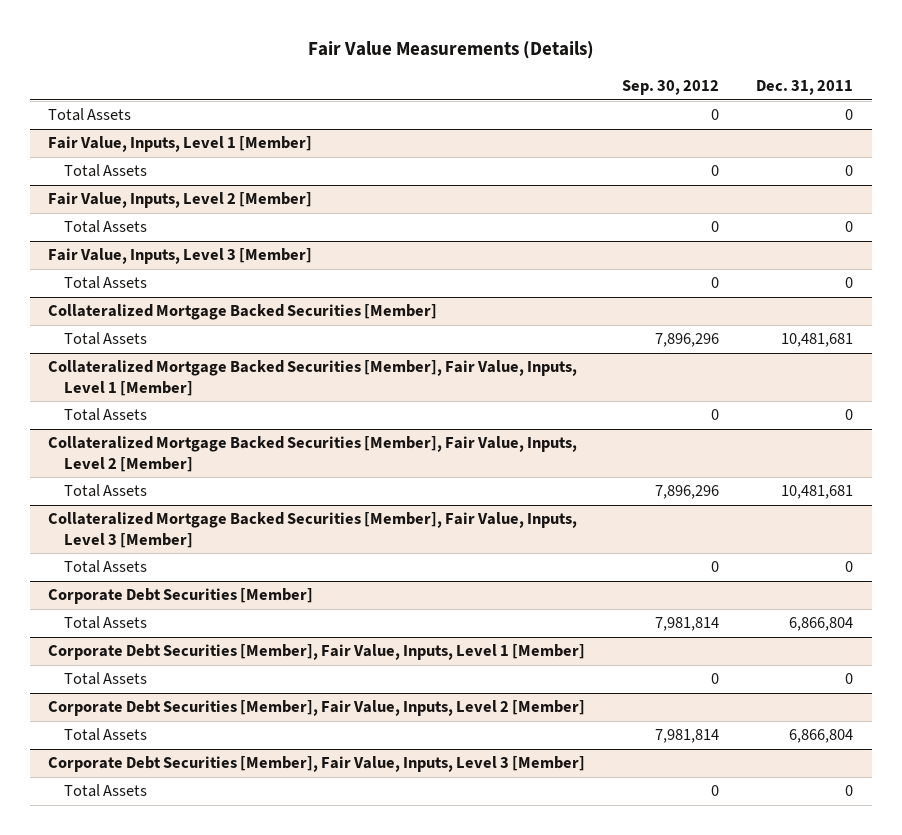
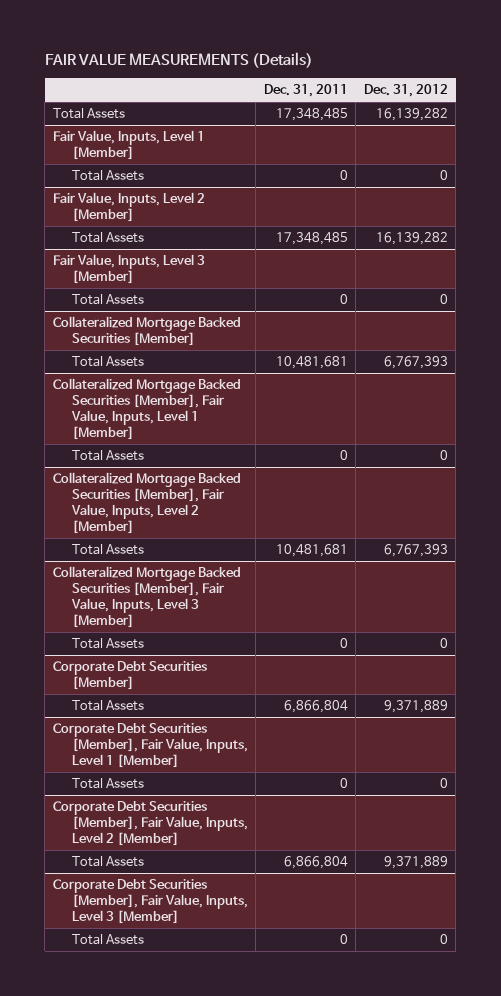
[307,41,594,60] Fair Value Measurements (Details) -> [44,52,313,69] FAIR VALUE MEASUREMENTS (Details)
[622,80,720,96] Sep. 30, 2012 -> none
none -> [363,84,448,98] Dec. 31, 2012
[845,109,854,121] 0 -> [275,108,348,122] 17,348,485
[845,221,854,233] 0 -> [275,232,348,246] 17,348,485

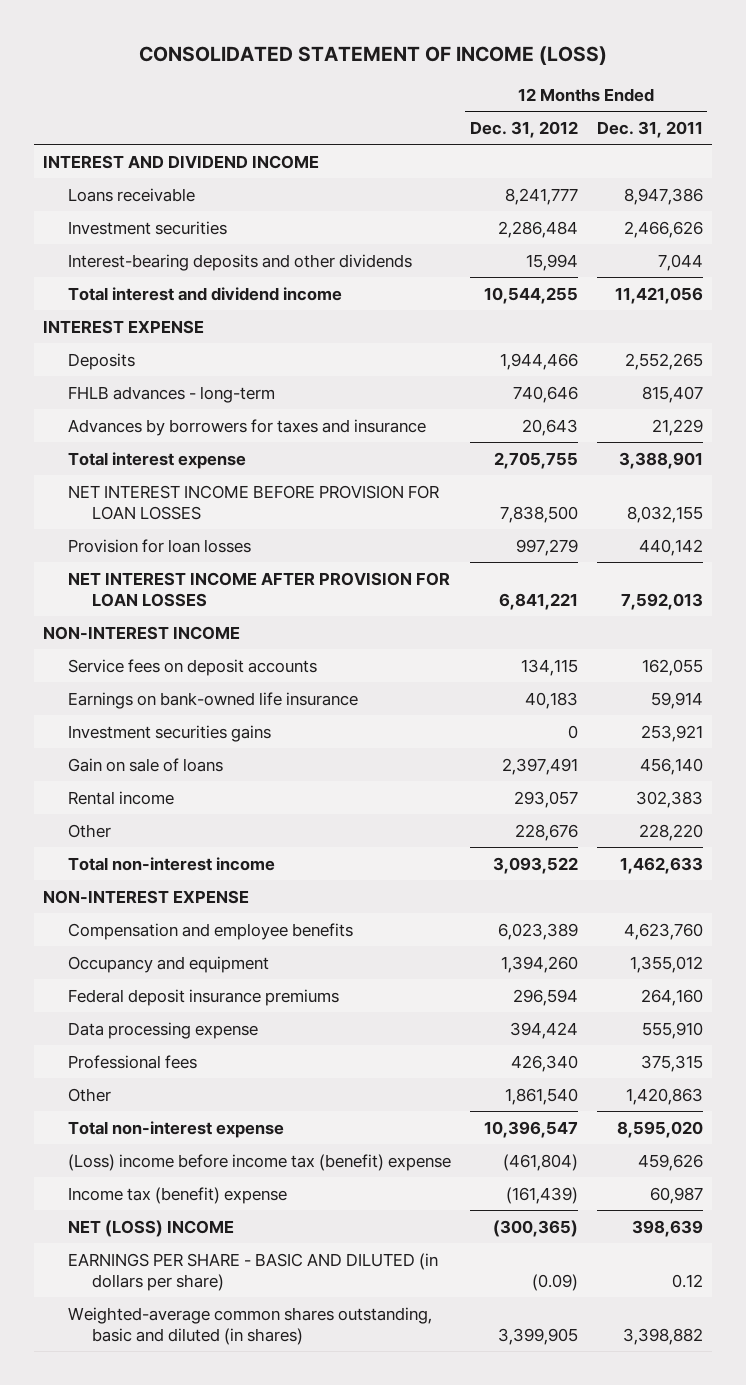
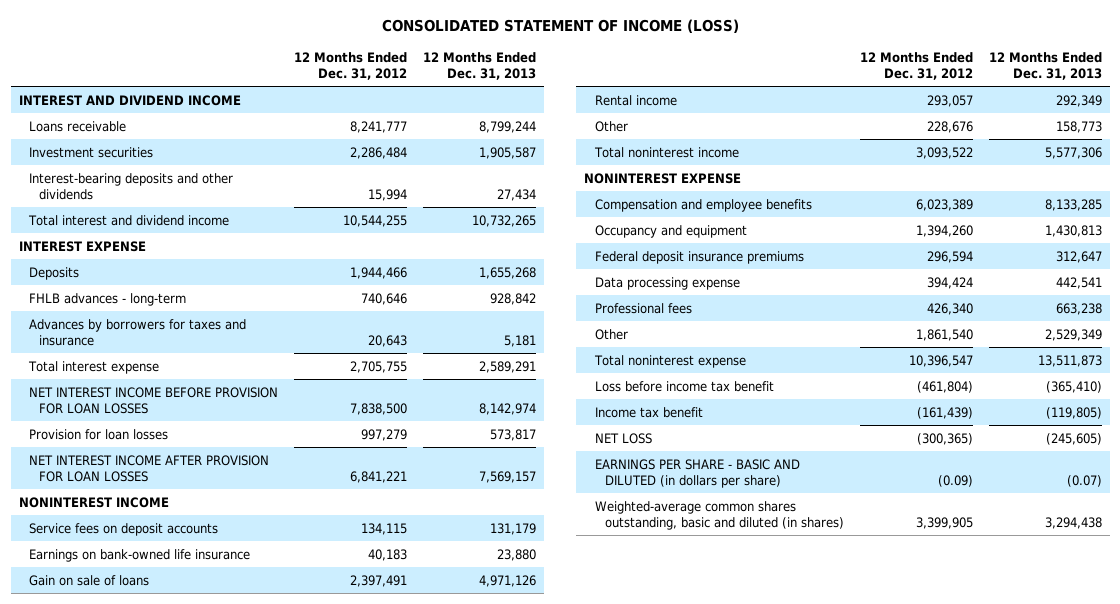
[596,120,703,138] Dec. 31, 2011 -> none
none -> [423,51,537,81] 12 Months Ended Dec. 31, 2013
[43,625,241,640] NON-INTEREST INCOME -> [18,496,169,508] NONINTEREST INCOME
[67,724,271,742] Investment securities gains -> none
[67,856,275,871] Total non-interest income -> [593,146,739,158] Total noninterest income
[43,889,250,904] NON-INTEREST EXPENSE -> [584,172,742,184] NONINTEREST EXPENSE
[67,1120,284,1138] Total non-interest expense -> [593,354,746,368] Total noninterest expense
[67,1153,451,1171] (Loss) income before income tax (benefit) expense -> [594,380,774,392] Loss before income tax benefit
[67,1186,287,1204] Income tax (benefit) expense -> [594,406,703,418] Income tax benefit
[67,1219,234,1237] NET (LOSS) INCOME -> [594,432,652,444] NET LOSS

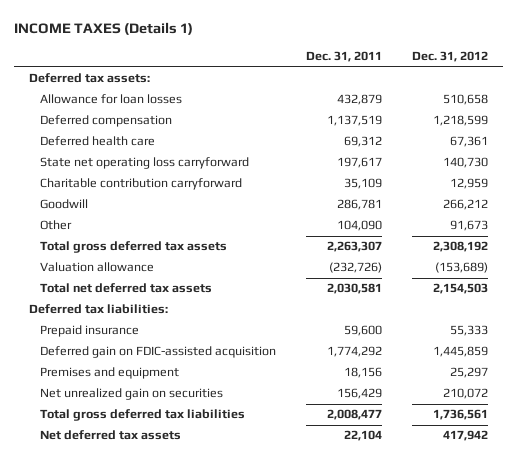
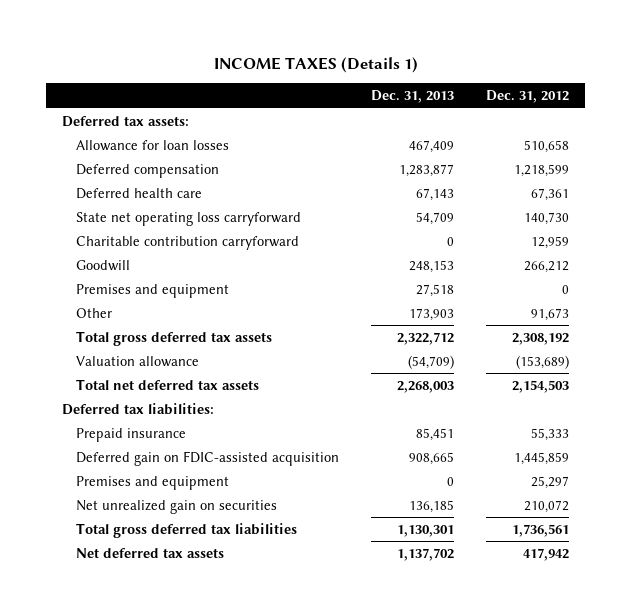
[306,51,383,63] Dec. 31, 2011 -> none
none -> [370,90,454,104] Dec. 31, 2013
none -> [75,283,229,298] Premises and equipment

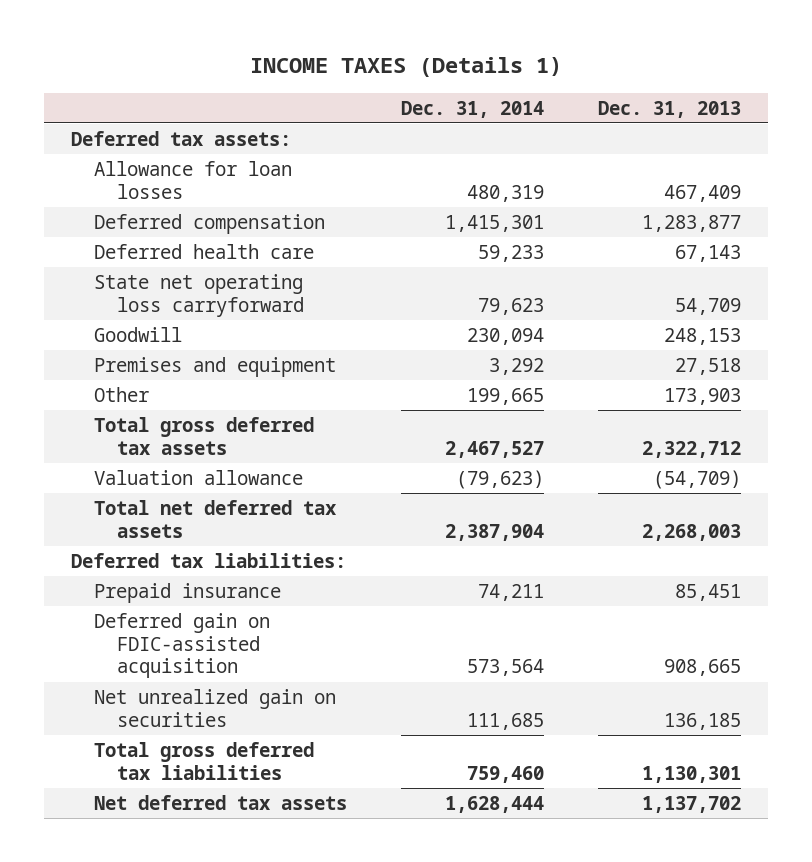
[485,90,569,104] Dec. 31, 2012 -> none
none -> [400,100,544,118] Dec. 31, 2014
[75,235,299,250] Charitable contribution carryforward -> none
[75,475,229,490] Premises and equipment -> none

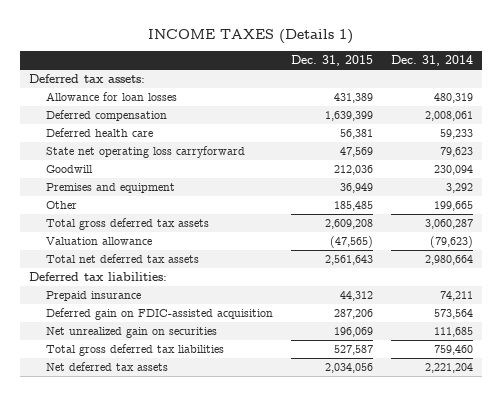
[597,100,741,118] Dec. 31, 2013 -> none
none -> [291,55,374,67] Dec. 31, 2015
[444,215,544,233] 1,415,301 -> [425,111,474,122] 2,008,061
[444,440,544,458] 2,467,527 -> [425,219,474,230] 3,060,287
[444,523,544,541] 2,387,904 -> [425,255,474,266] 2,980,664
[444,796,544,814] 1,628,444 -> [425,363,474,374] 2,221,204

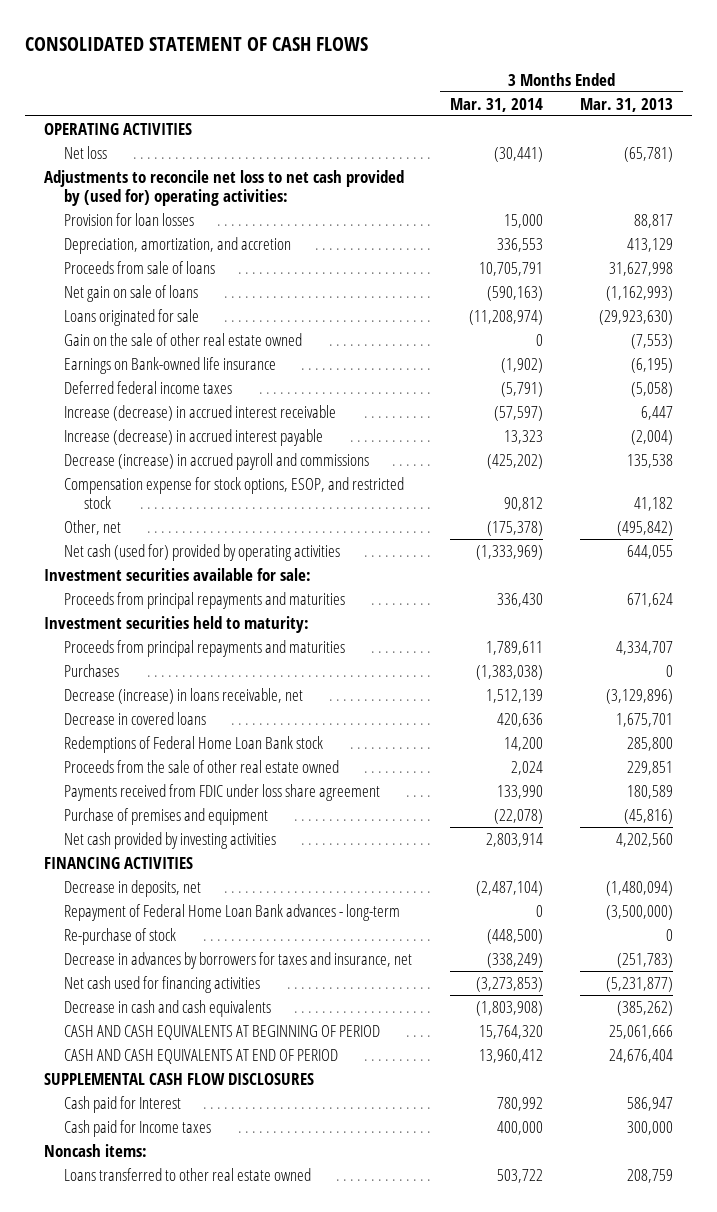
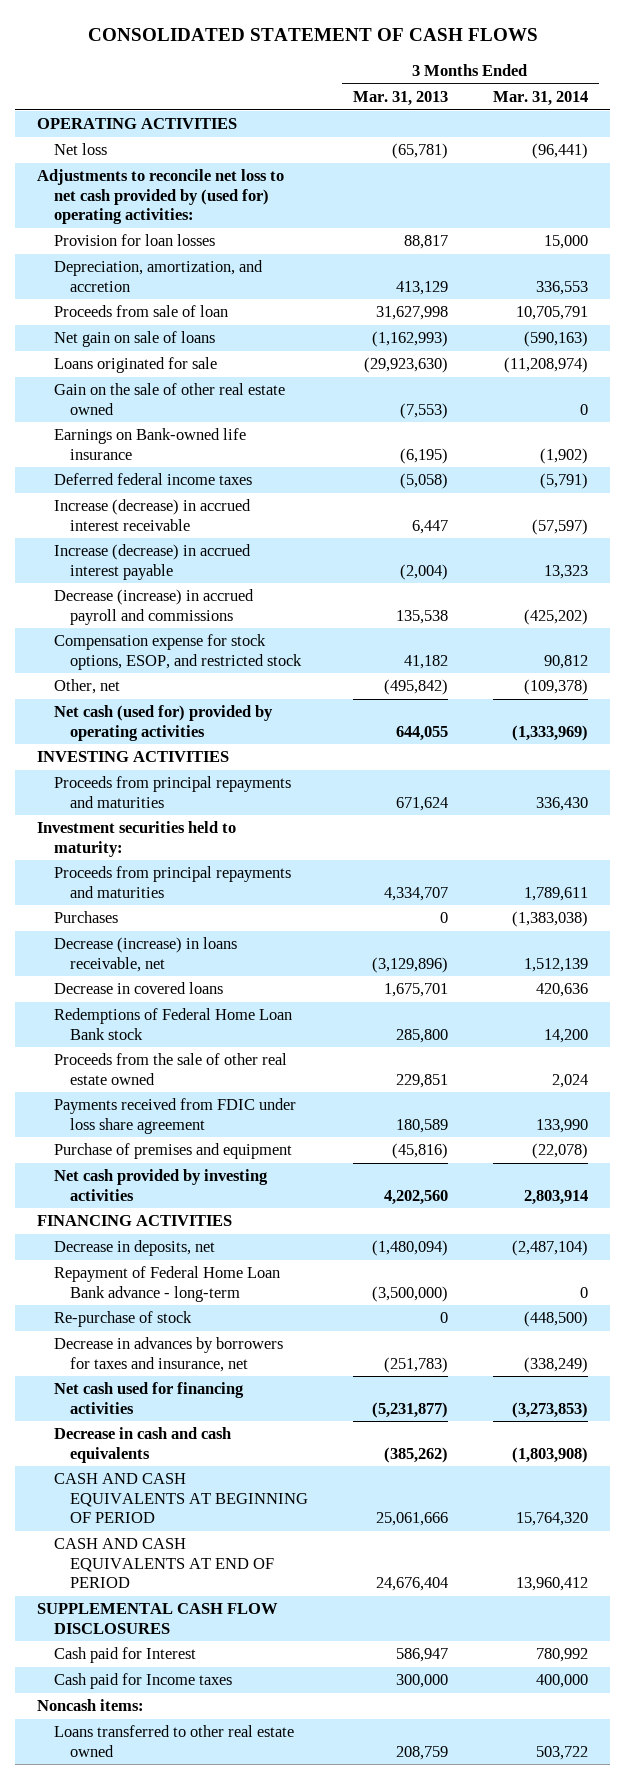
[493,146,543,162] (30,441) -> [531,143,588,160] (96,441)
[64,260,216,274] Proceeds from sale of loans -> [53,305,228,318] Proceeds from sale of loan
[486,520,543,536] (175,378) -> [523,679,588,696] (109,378)
[43,567,311,581] Investment securities available for sale: -> none
none -> [37,751,230,763] INVESTING ACTIVITIES
[64,903,401,921] Repayment of Federal Home Loan Bank advances - long-term -> [53,1266,280,1302] Repayment of Federal Home Loan Bank advance - long-term

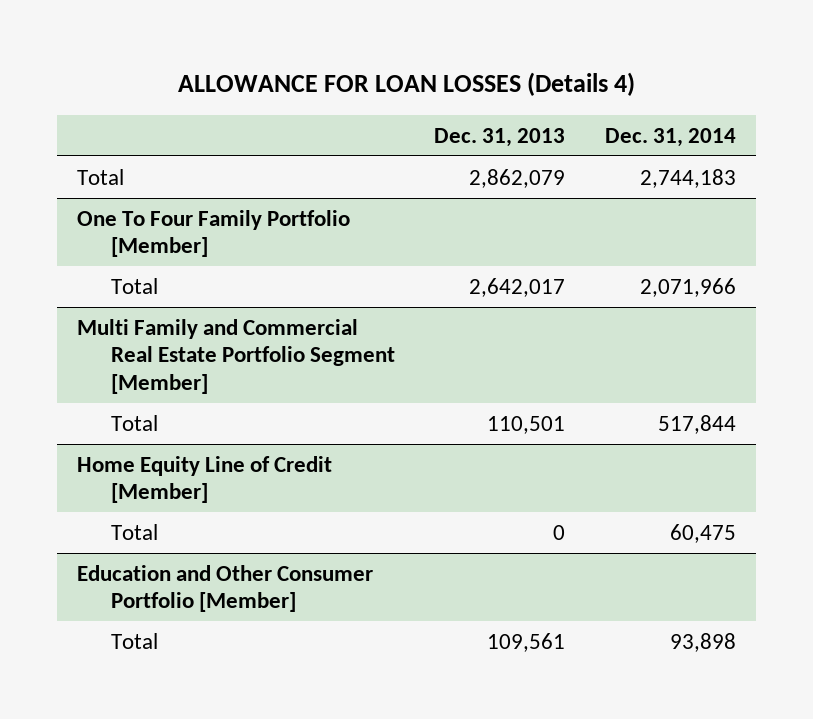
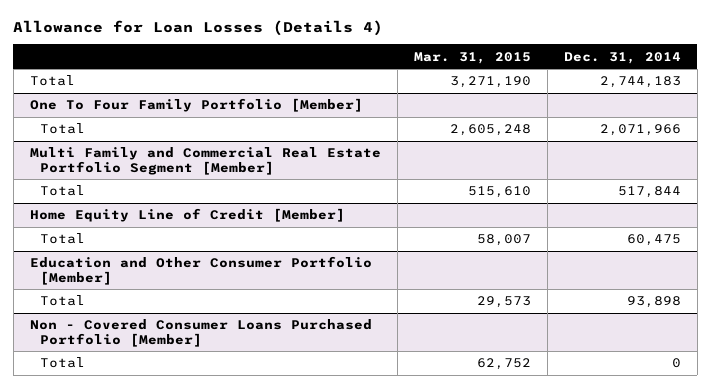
[177,72,635,97] ALLOWANCE FOR LOAN LOSSES (Details 4) -> [13,20,384,37] Allowance for Loan Losses (Details 4)
[434,127,566,147] Dec. 31, 2013 -> none
none -> [413,51,531,64] Mar. 31, 2015
none -> [29,319,372,347] Non - Covered Consumer Loans Purchased Portfolio [Member]
none -> [39,357,85,369] Total

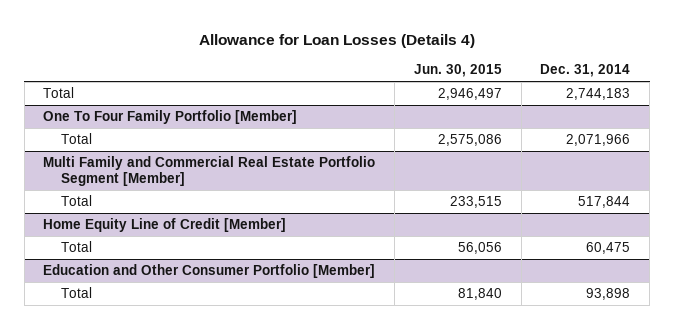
[413,51,531,64] Mar. 31, 2015 -> none
none -> [413,64,502,78] Jun. 30, 2015
[29,319,372,347] Non - Covered Consumer Loans Purchased Portfolio [Member] -> none
[39,357,85,369] Total -> none

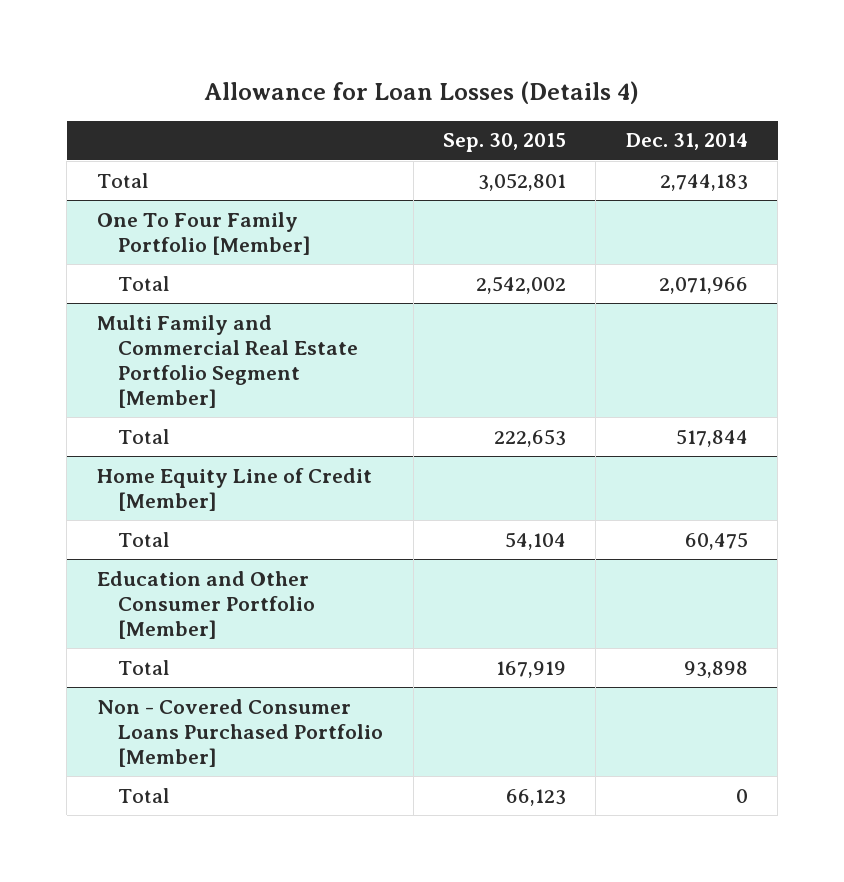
[413,64,502,78] Jun. 30, 2015 -> none
none -> [443,133,567,153] Sep. 30, 2015
none -> [96,698,384,767] Non - Covered Consumer Loans Purchased Portfolio [Member]
none -> [118,787,170,803] Total

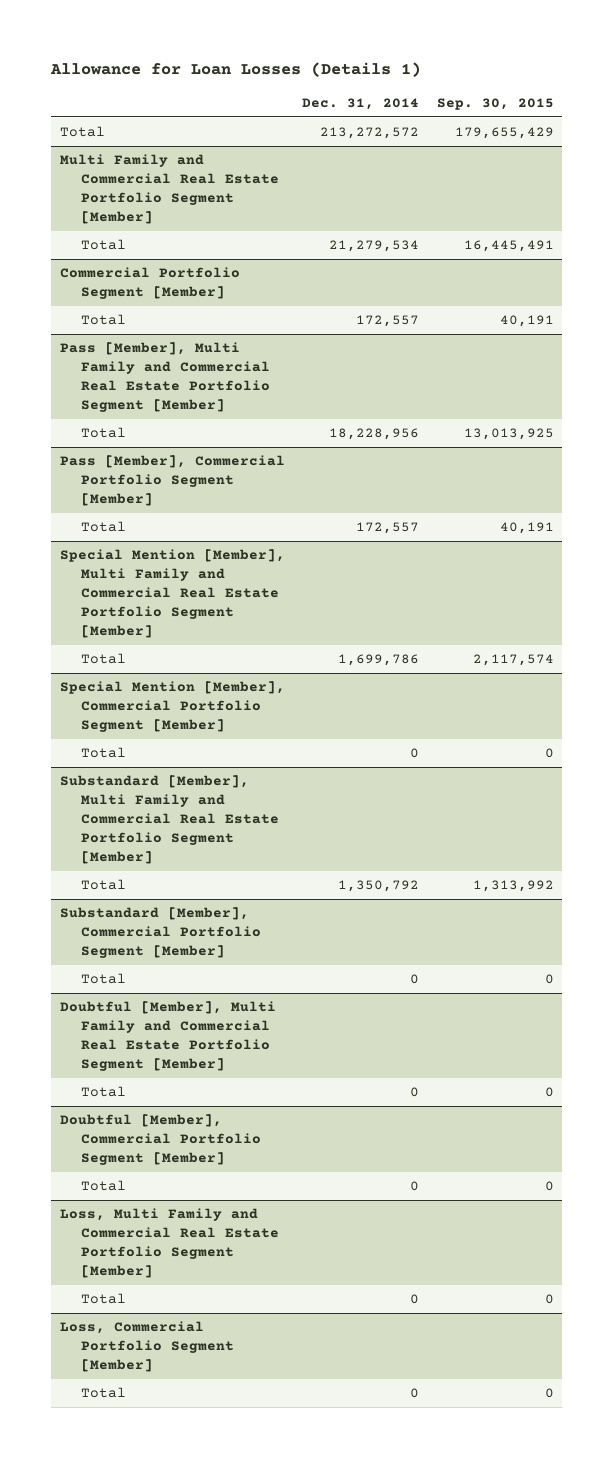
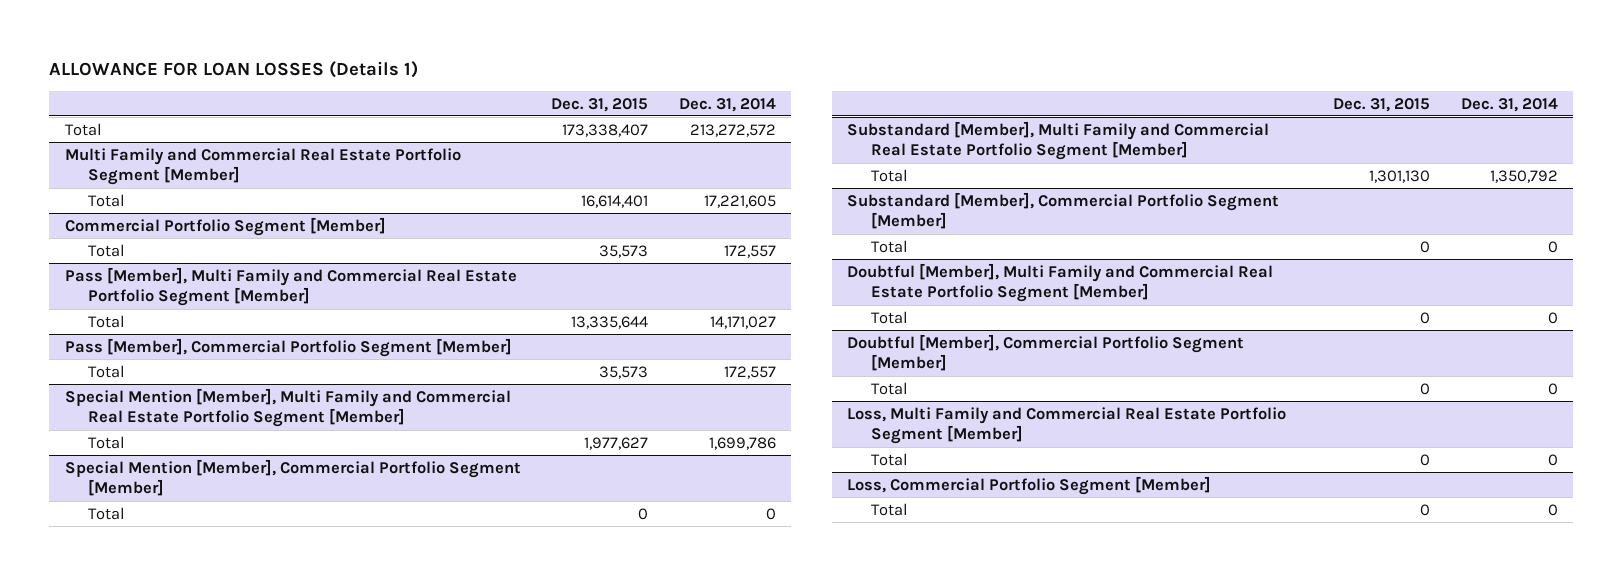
[50,62,422,78] Allowance for Loan Losses (Details 1) -> [49,60,419,78] ALLOWANCE FOR LOAN LOSSES (Details 1)
[436,98,554,111] Sep. 30, 2015 -> none
none -> [551,97,649,112] Dec. 31, 2015
[329,240,420,253] 21,279,534 -> [703,194,776,208] 17,221,605
[329,428,420,441] 18,228,956 -> [709,315,776,329] 14,171,027

